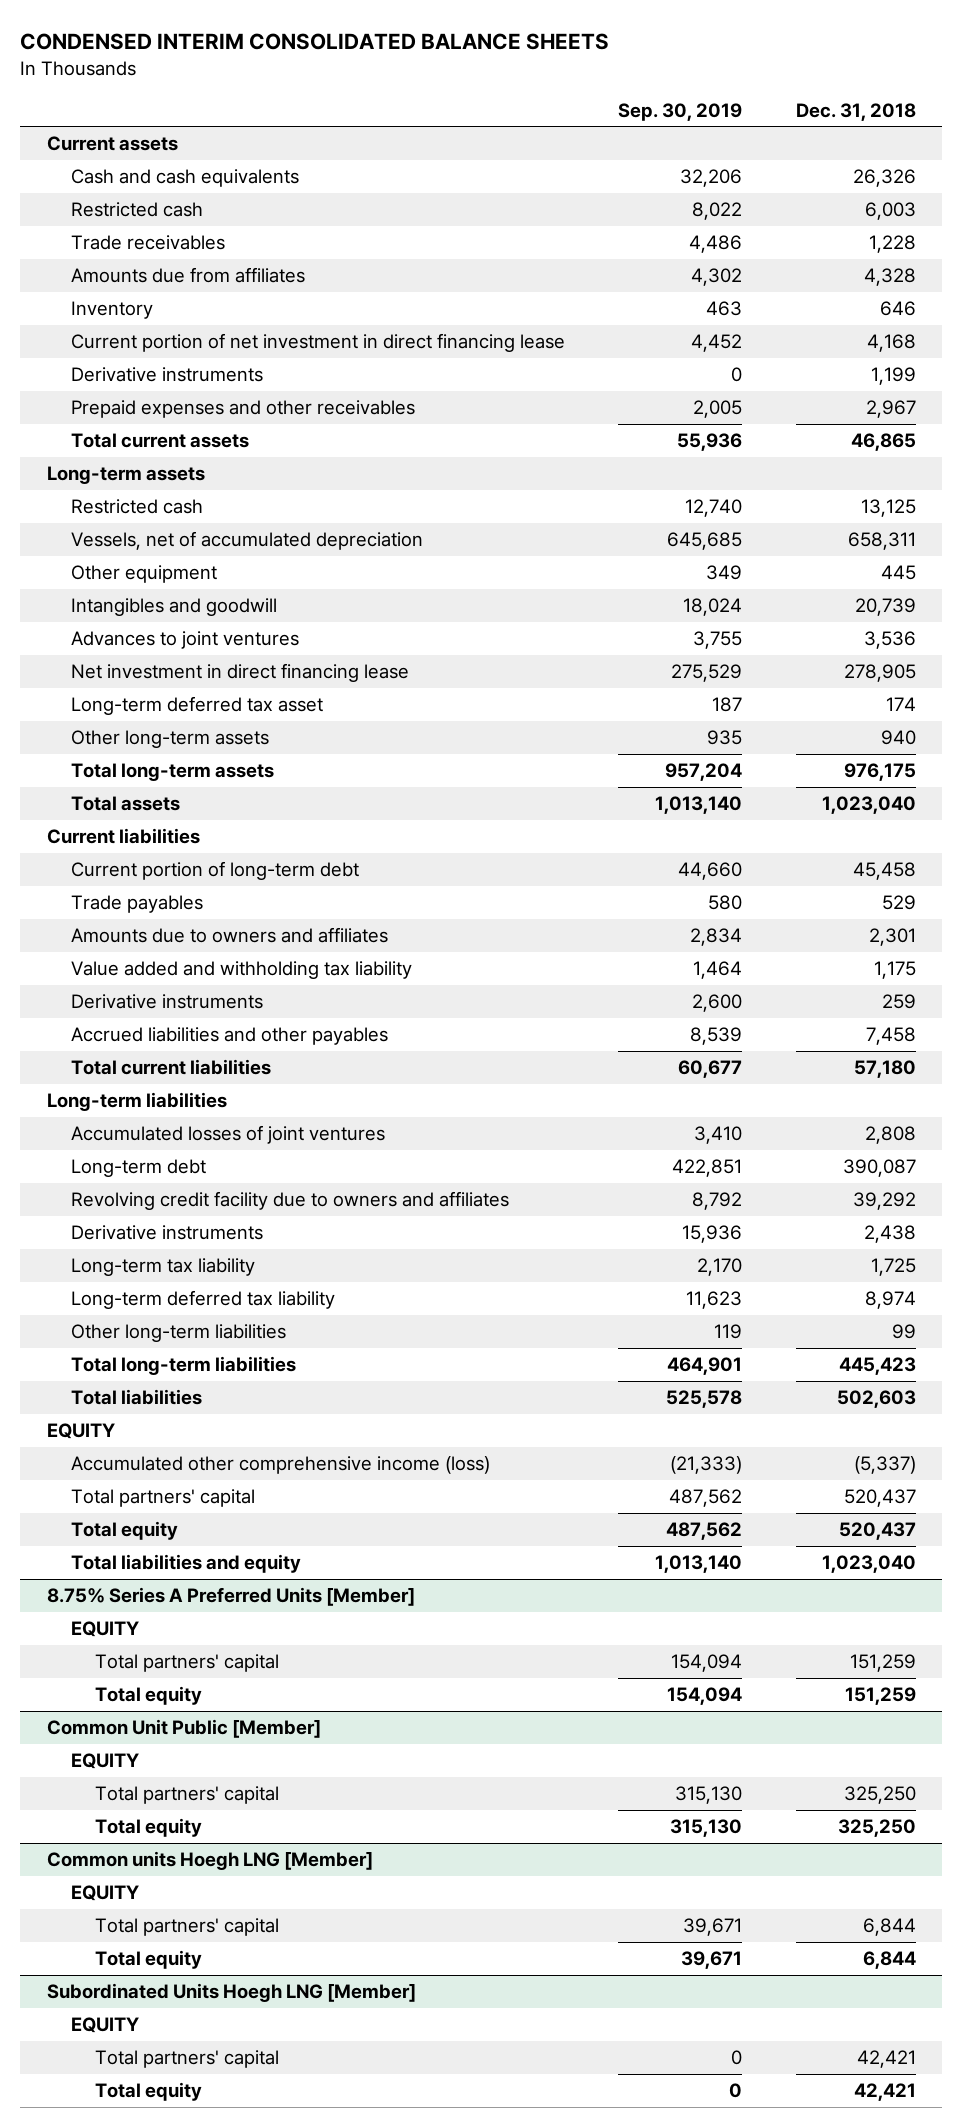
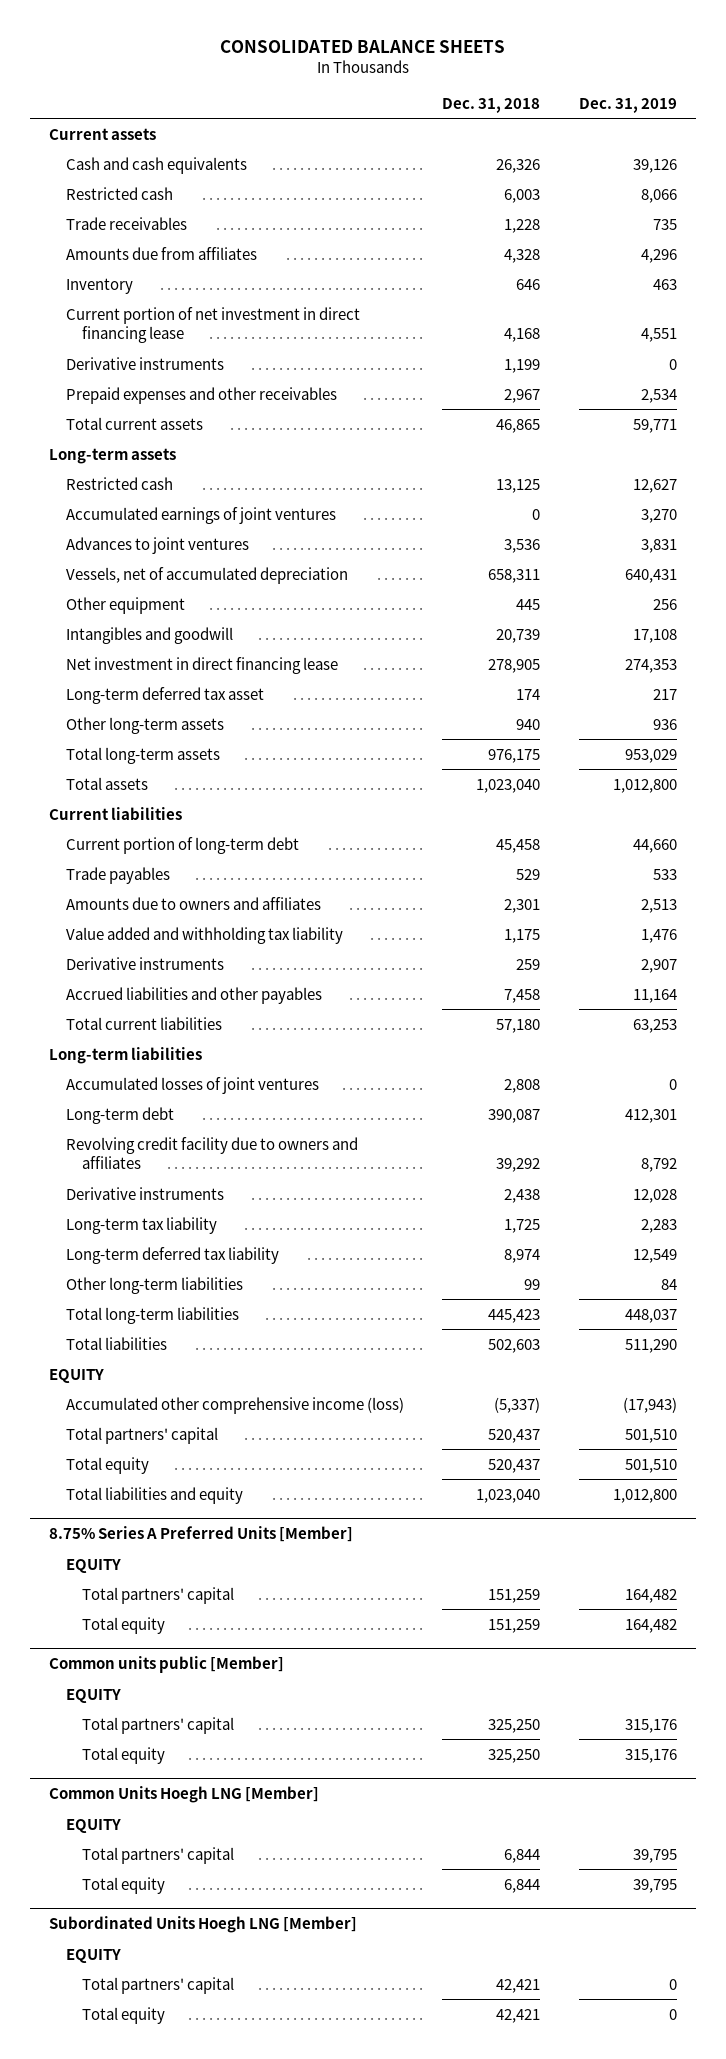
[20,33,610,51] CONDENSED INTERIM CONSOLIDATED BALANCE SHEETS -> [219,40,505,54] CONSOLIDATED BALANCE SHEETS
[618,102,743,121] Sep. 30, 2019 -> none
none -> [578,97,677,113] Dec. 31, 2019
none -> [65,506,336,524] Accumulated earnings of joint ventures
[70,631,299,650] Advances to joint ventures -> [65,536,249,554] Advances to joint ventures
[46,1719,321,1739] Common Unit Public [Member] -> [49,1656,285,1674] Common units public [Member]
[46,1851,373,1871] Common units Hoegh LNG [Member] -> [49,1786,320,1804] Common Units Hoegh LNG [Member]

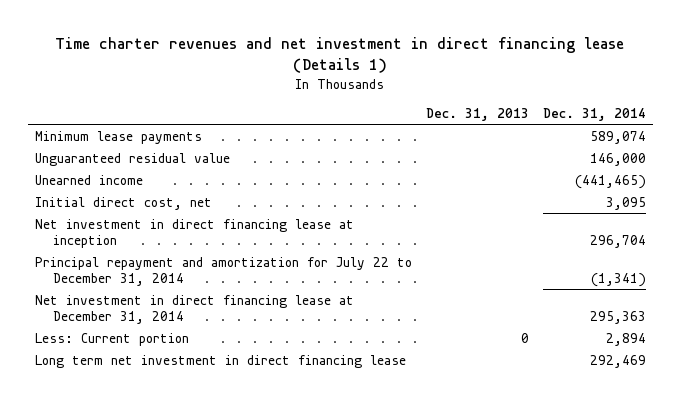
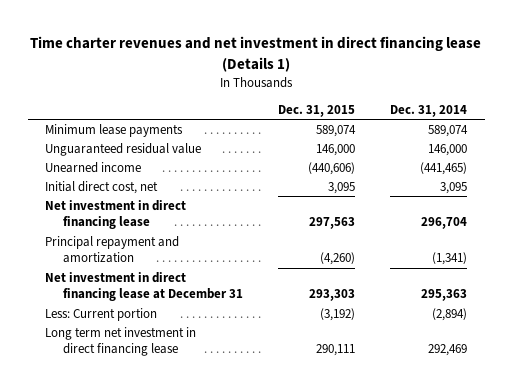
[425,107,529,121] Dec. 31, 2013 -> none
none -> [278,104,356,117] Dec. 31, 2015
[34,218,354,249] Net investment in direct financing lease at inception -> [45,200,187,230] Net investment in direct financing lease
[34,256,412,287] Principal repayment and amortization for July 22 to December 31, 2014 -> [45,236,180,264] Principal repayment and amortization
[34,294,354,325] Net investment in direct financing lease at December 31, 2014 -> [45,272,244,302] Net investment in direct financing lease at December 31
[606,332,647,346] 2,894 -> [432,308,468,322] (2,894)

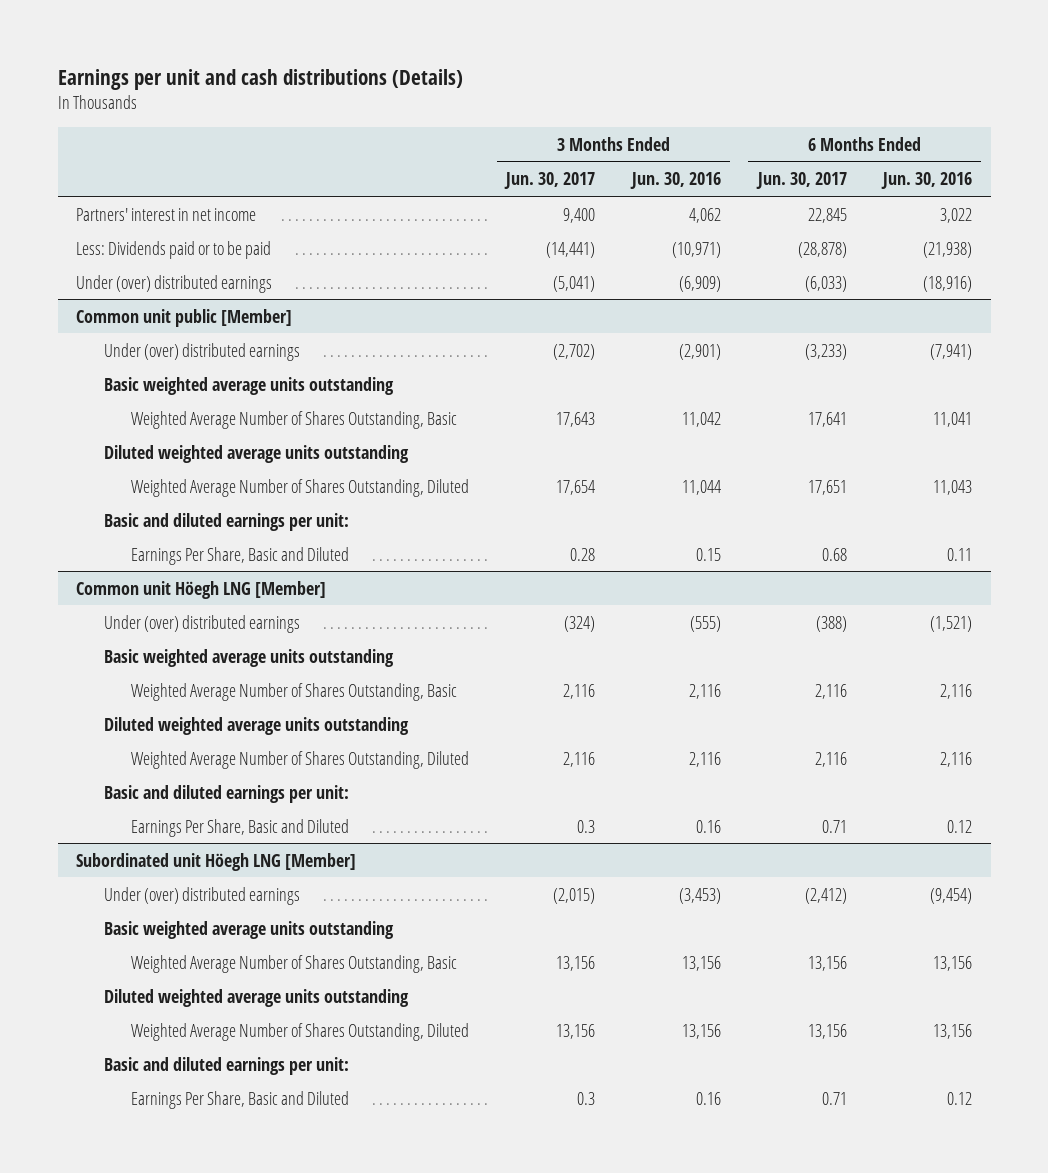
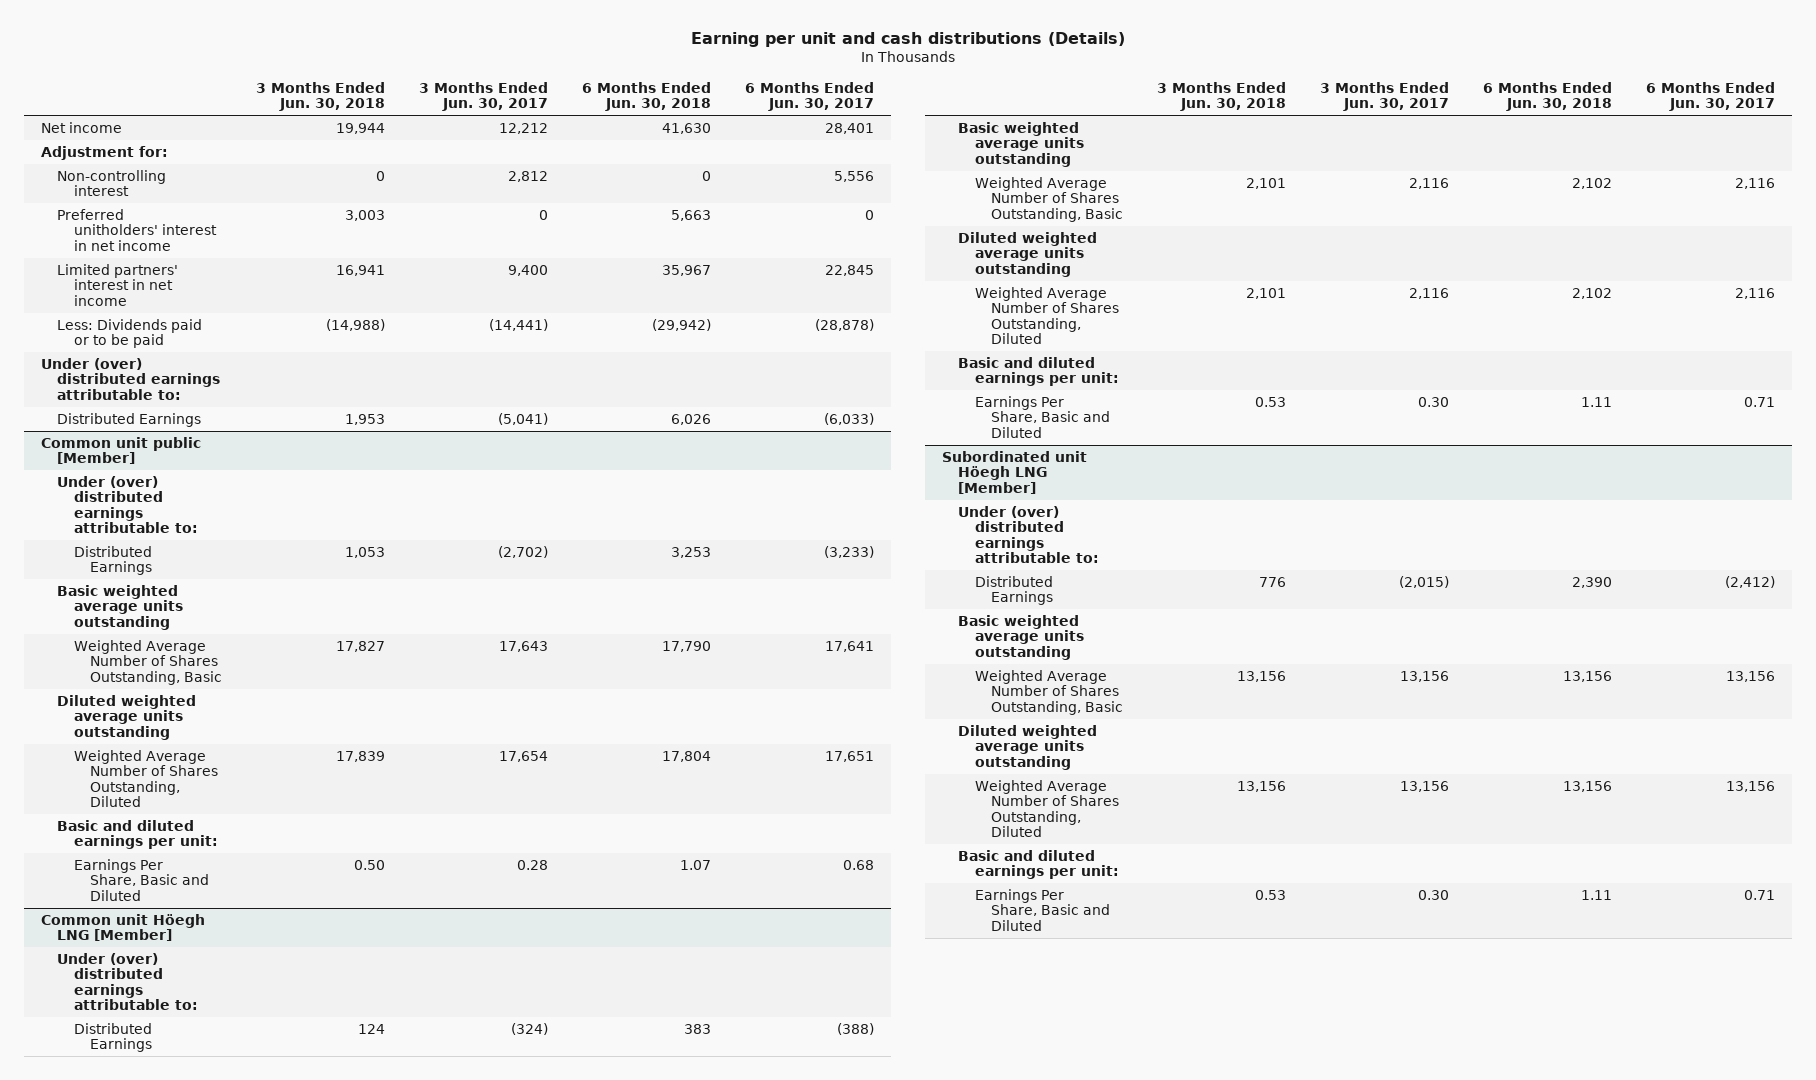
[57,69,463,91] Earnings per unit and cash distributions (Details) -> [690,32,1125,48] Earning per unit and cash distributions (Details)
[629,172,721,190] Jun. 30, 2016 -> none
[881,172,973,190] Jun. 30, 2016 -> none
none -> [256,81,386,112] 3 Months Ended Jun. 30, 2018
none -> [582,81,712,112] 6 Months Ended Jun. 30, 2018
[75,207,256,221] Partners' interest in net income -> [40,121,122,133] Net income
[563,207,596,223] 9,400 -> [499,122,549,134] 12,212
[807,207,847,223] 22,845 -> [825,122,875,134] 28,401
none -> [40,145,168,160] Adjustment for:
none -> [57,169,167,197] Non-controlling interest
none -> [57,208,217,251] Preferred unitholders' interest in net income
none -> [57,263,179,306] Limited partners' interest in net income
none -> [40,357,221,400] Under (over) distributed earnings attributable to:
[75,274,272,293] Under (over) distributed earnings -> [57,412,202,427] Distributed Earnings
none -> [57,475,198,534] Under (over) distributed earnings attributable to:
[103,342,300,361] Under (over) distributed earnings -> [73,545,153,576] Distributed Earnings
none -> [57,952,198,1011] Under (over) distributed earnings attributable to:
[103,614,300,633] Under (over) distributed earnings -> [73,1022,153,1053] Distributed Earnings
[577,819,596,833] 0.3 -> [1418,396,1450,407] 0.30
none -> [958,505,1099,564] Under (over) distributed earnings attributable to:
[103,886,300,905] Under (over) distributed earnings -> [974,575,1054,606] Distributed Earnings
[577,1091,596,1105] 0.3 -> [1418,889,1450,900] 0.30

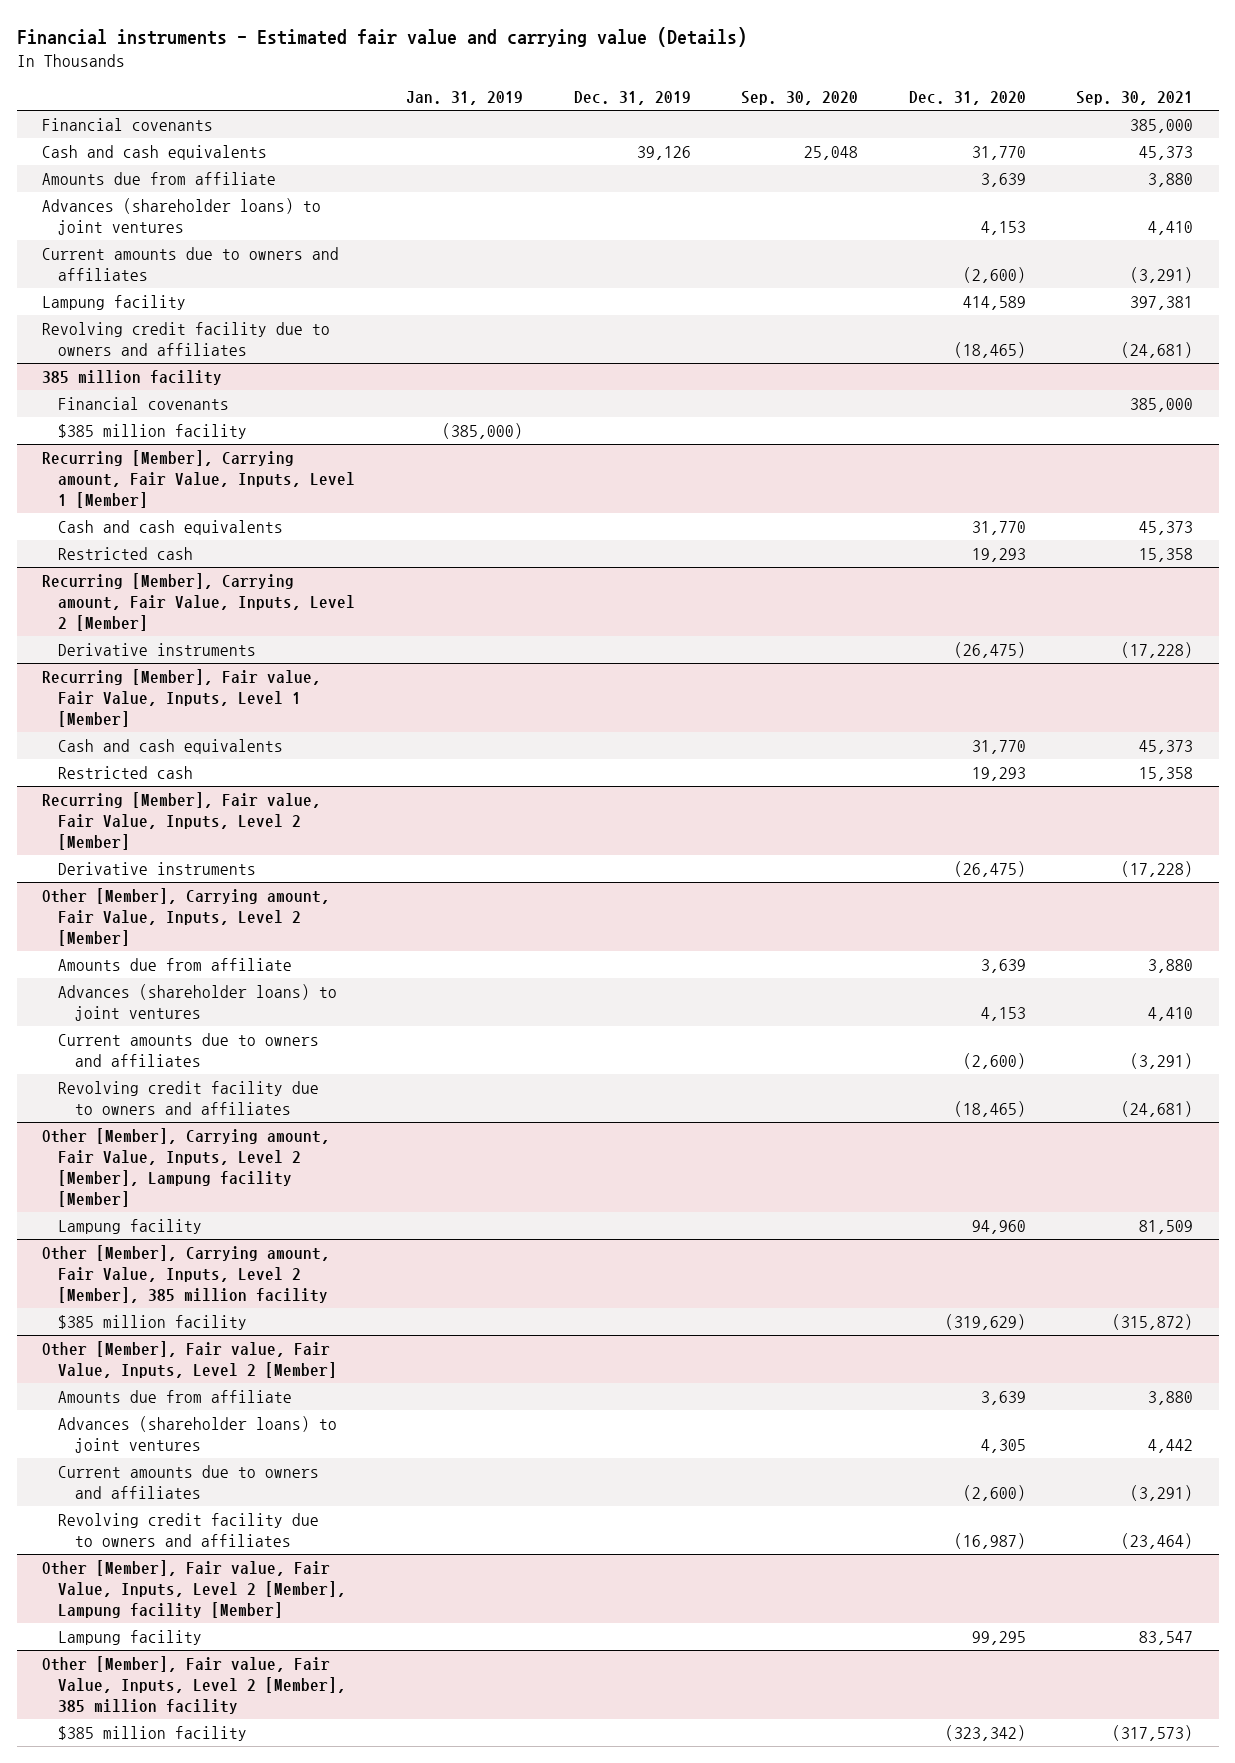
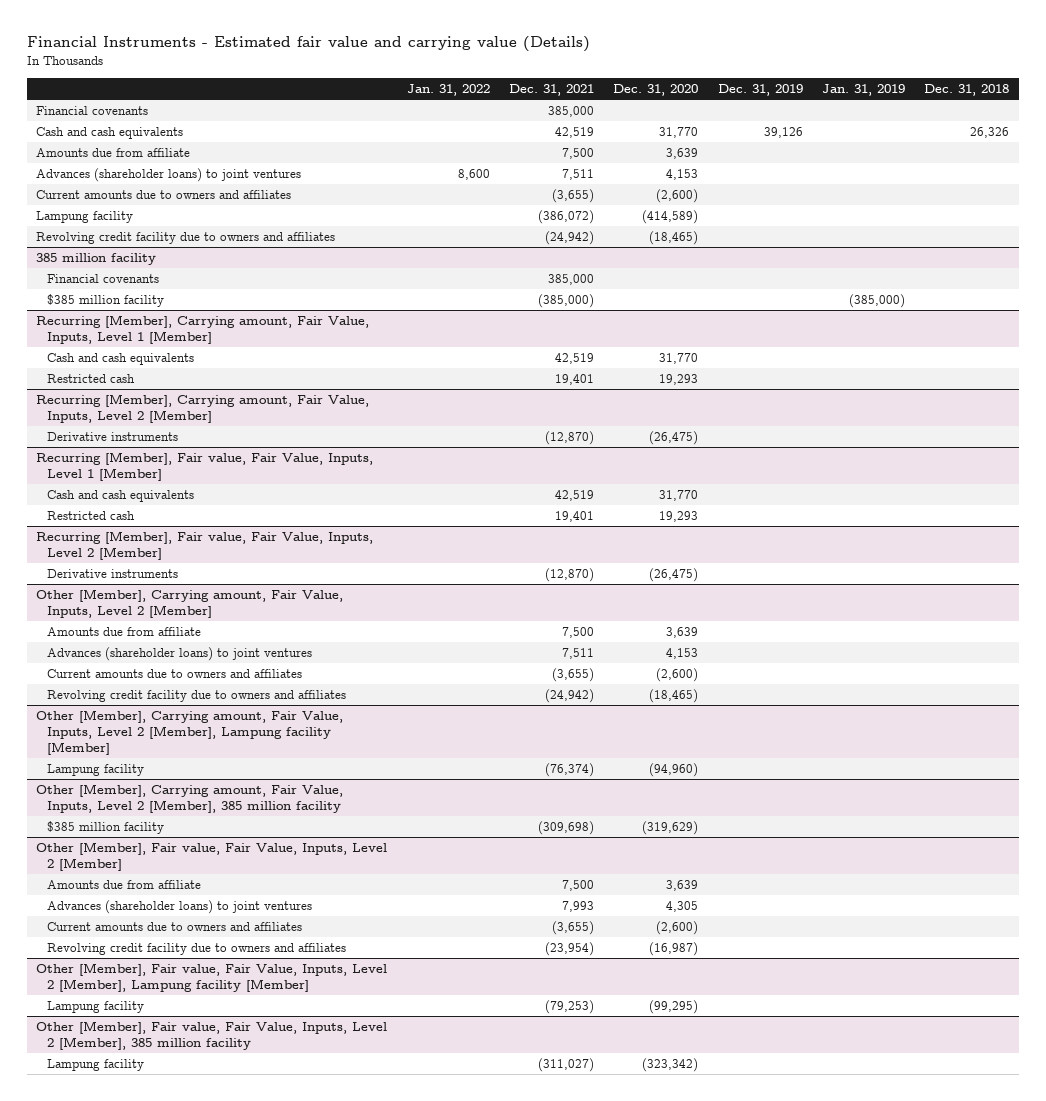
[16,26,747,47] Financial instruments - Estimated fair value and carrying value (Details) -> [26,36,590,53] Financial Instruments - Estimated fair value and carrying value (Details)
[741,90,859,105] Sep. 30, 2020 -> none
[1076,90,1194,105] Sep. 30, 2021 -> none
none -> [406,84,490,97] Jan. 31, 2022
none -> [509,84,595,97] Dec. 31, 2021
none -> [924,84,1010,97] Dec. 31, 2018
[962,296,1026,311] 414,589 -> [642,209,699,224] (414,589)
[971,1220,1026,1235] 94,960 -> [649,762,699,777] (94,960)
[971,1631,1026,1646] 99,295 -> [649,999,699,1014] (99,295)
[58,1726,248,1742] $385 million facility -> [47,1058,145,1071] Lampung facility

